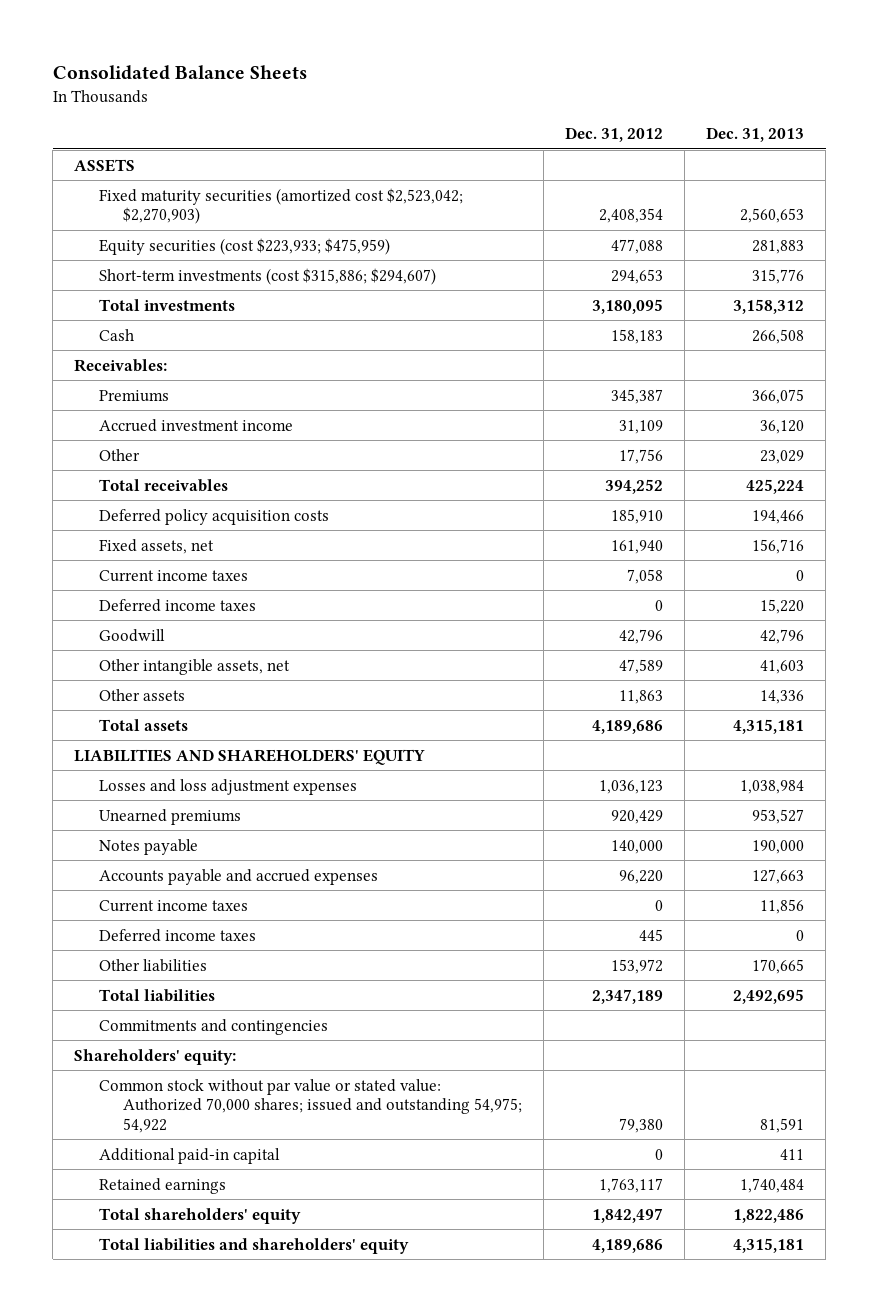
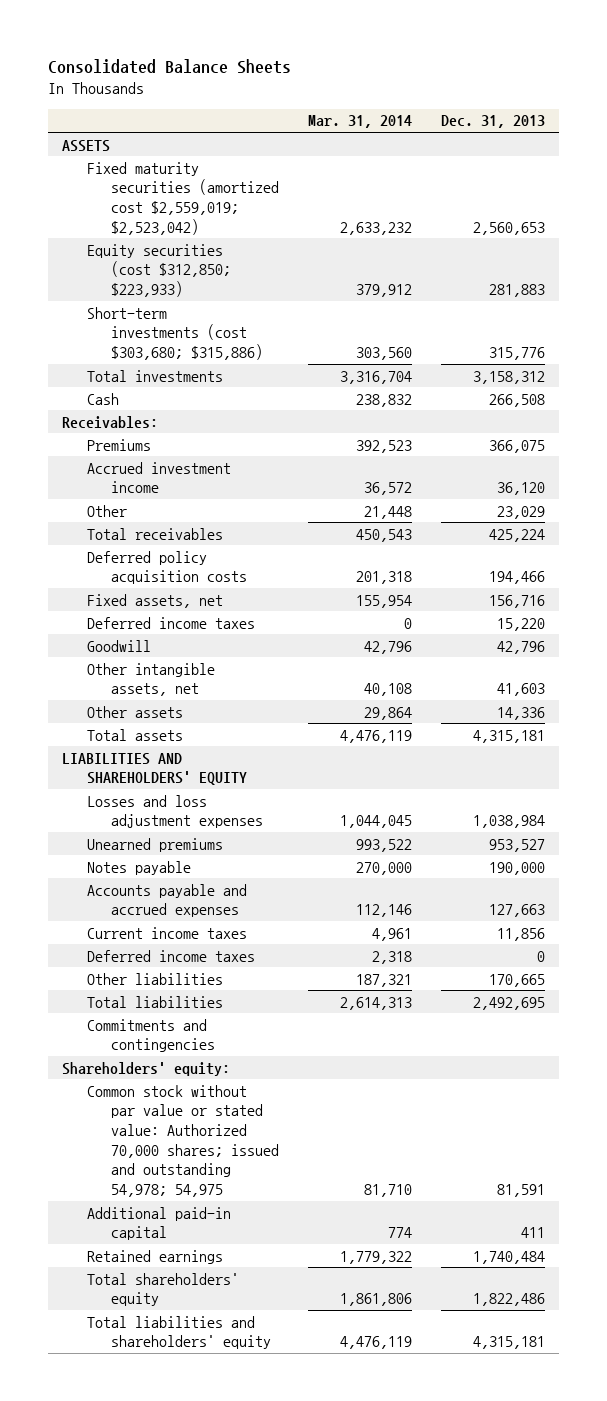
[565,127,664,143] Dec. 31, 2012 -> none
none -> [307,115,412,129] Mar. 31, 2014
[98,187,463,225] Fixed maturity securities (amortized cost $2,523,042; $2,270,903) -> [86,161,280,235] Fixed maturity securities (amortized cost $2,559,019; $2,523,042)
[98,237,390,255] Equity securities (cost $223,933; $475,959) -> [86,243,232,297] Equity securities (cost $312,850; $223,933)
[98,267,436,285] Short-term investments (cost $315,886; $294,607) -> [86,306,264,360] Short-term investments (cost $303,680; $315,886)
[98,569,248,582] Current income taxes -> none
[98,1078,523,1133] Common stock without par value or stated value: Authorized 70,000 shares; issued and outstanding 54,975; 54,922 -> [86,1084,280,1197] Common stock without par value or stated value: Authorized 70,000 shares; issued and outstanding 54,978; 54,975

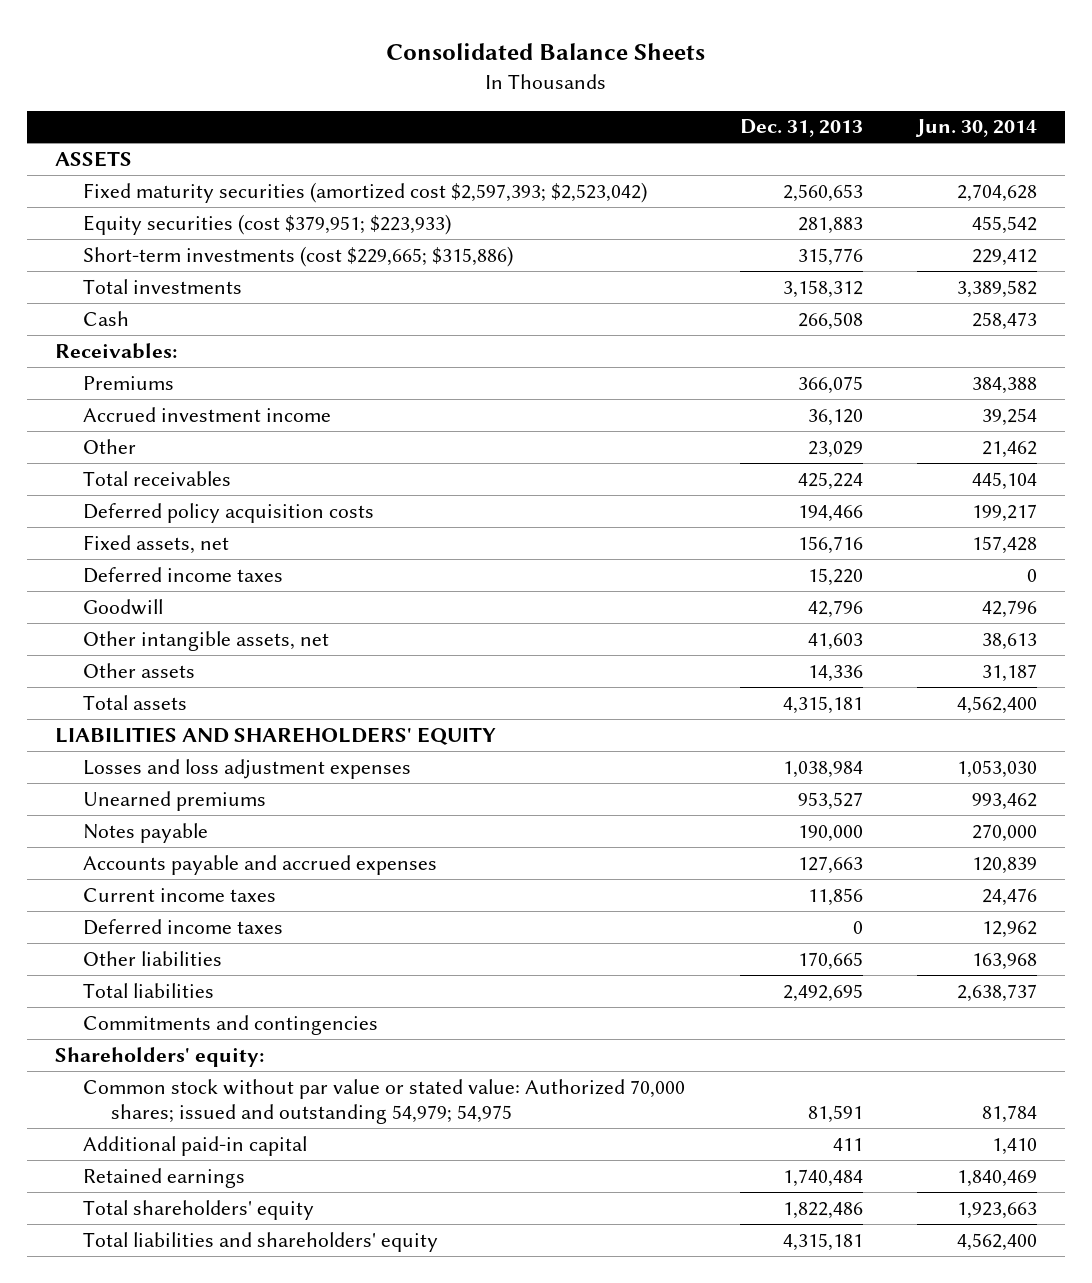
[307,115,412,129] Mar. 31, 2014 -> none
none -> [915,119,1038,138] Jun. 30, 2014
[86,161,280,235] Fixed maturity securities (amortized cost $2,559,019; $2,523,042) -> [82,181,647,203] Fixed maturity securities (amortized cost $2,597,393; $2,523,042)
[86,243,232,297] Equity securities (cost $312,850; $223,933) -> [82,213,451,235] Equity securities (cost $379,951; $223,933)
[86,306,264,360] Short-term investments (cost $303,680; $315,886) -> [82,245,513,267] Short-term investments (cost $229,665; $315,886)
[86,1084,280,1197] Common stock without par value or stated value: Authorized 70,000 shares; issued and outstanding 54,978; 54,975 -> [82,1078,685,1124] Common stock without par value or stated value: Authorized 70,000 shares; issued and outstanding 54,979; 54,975

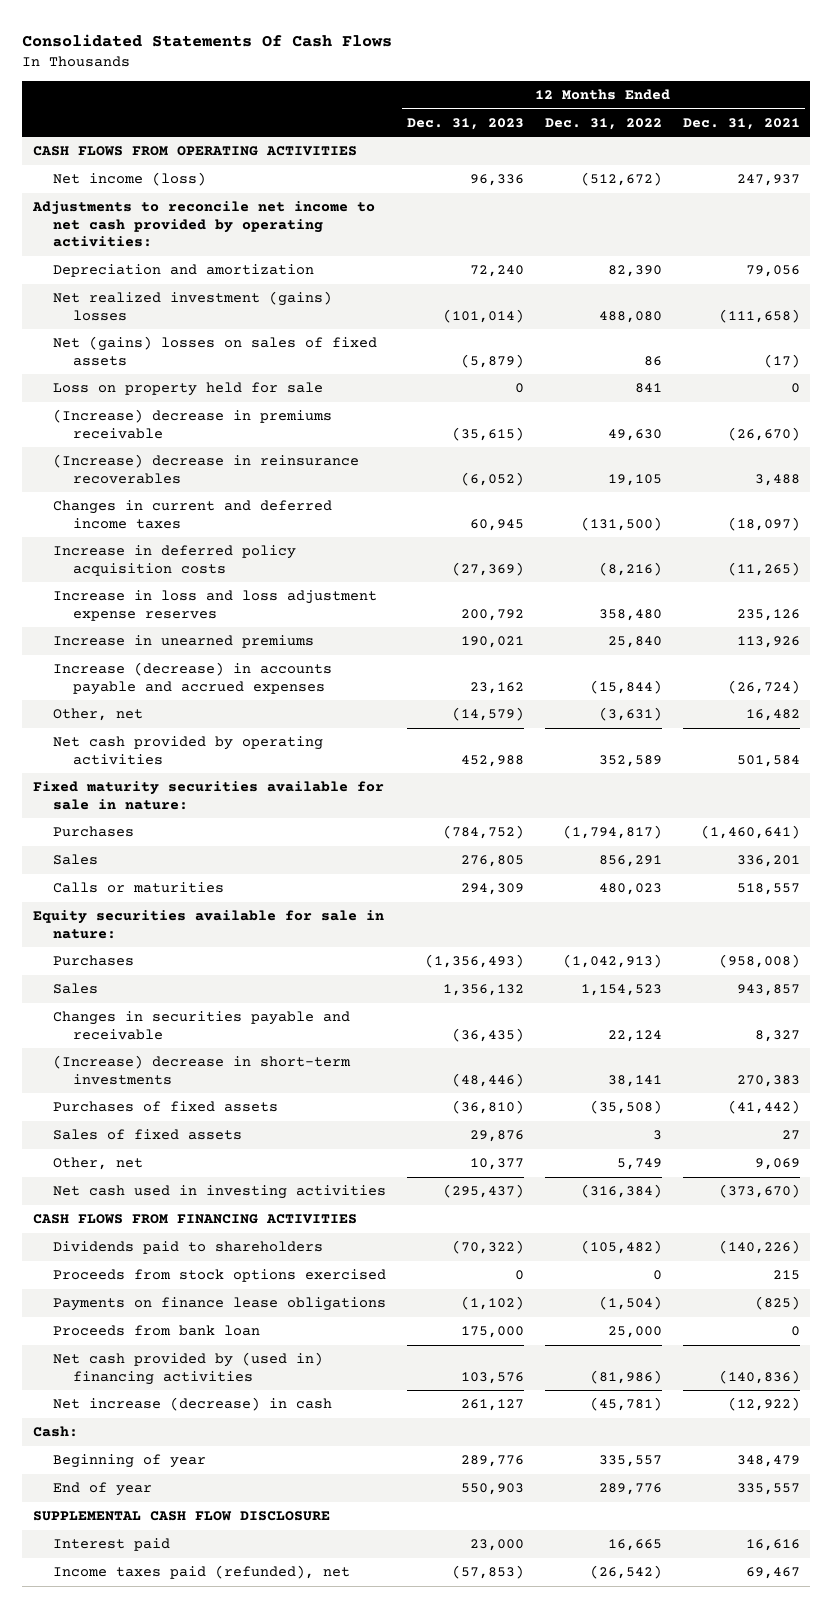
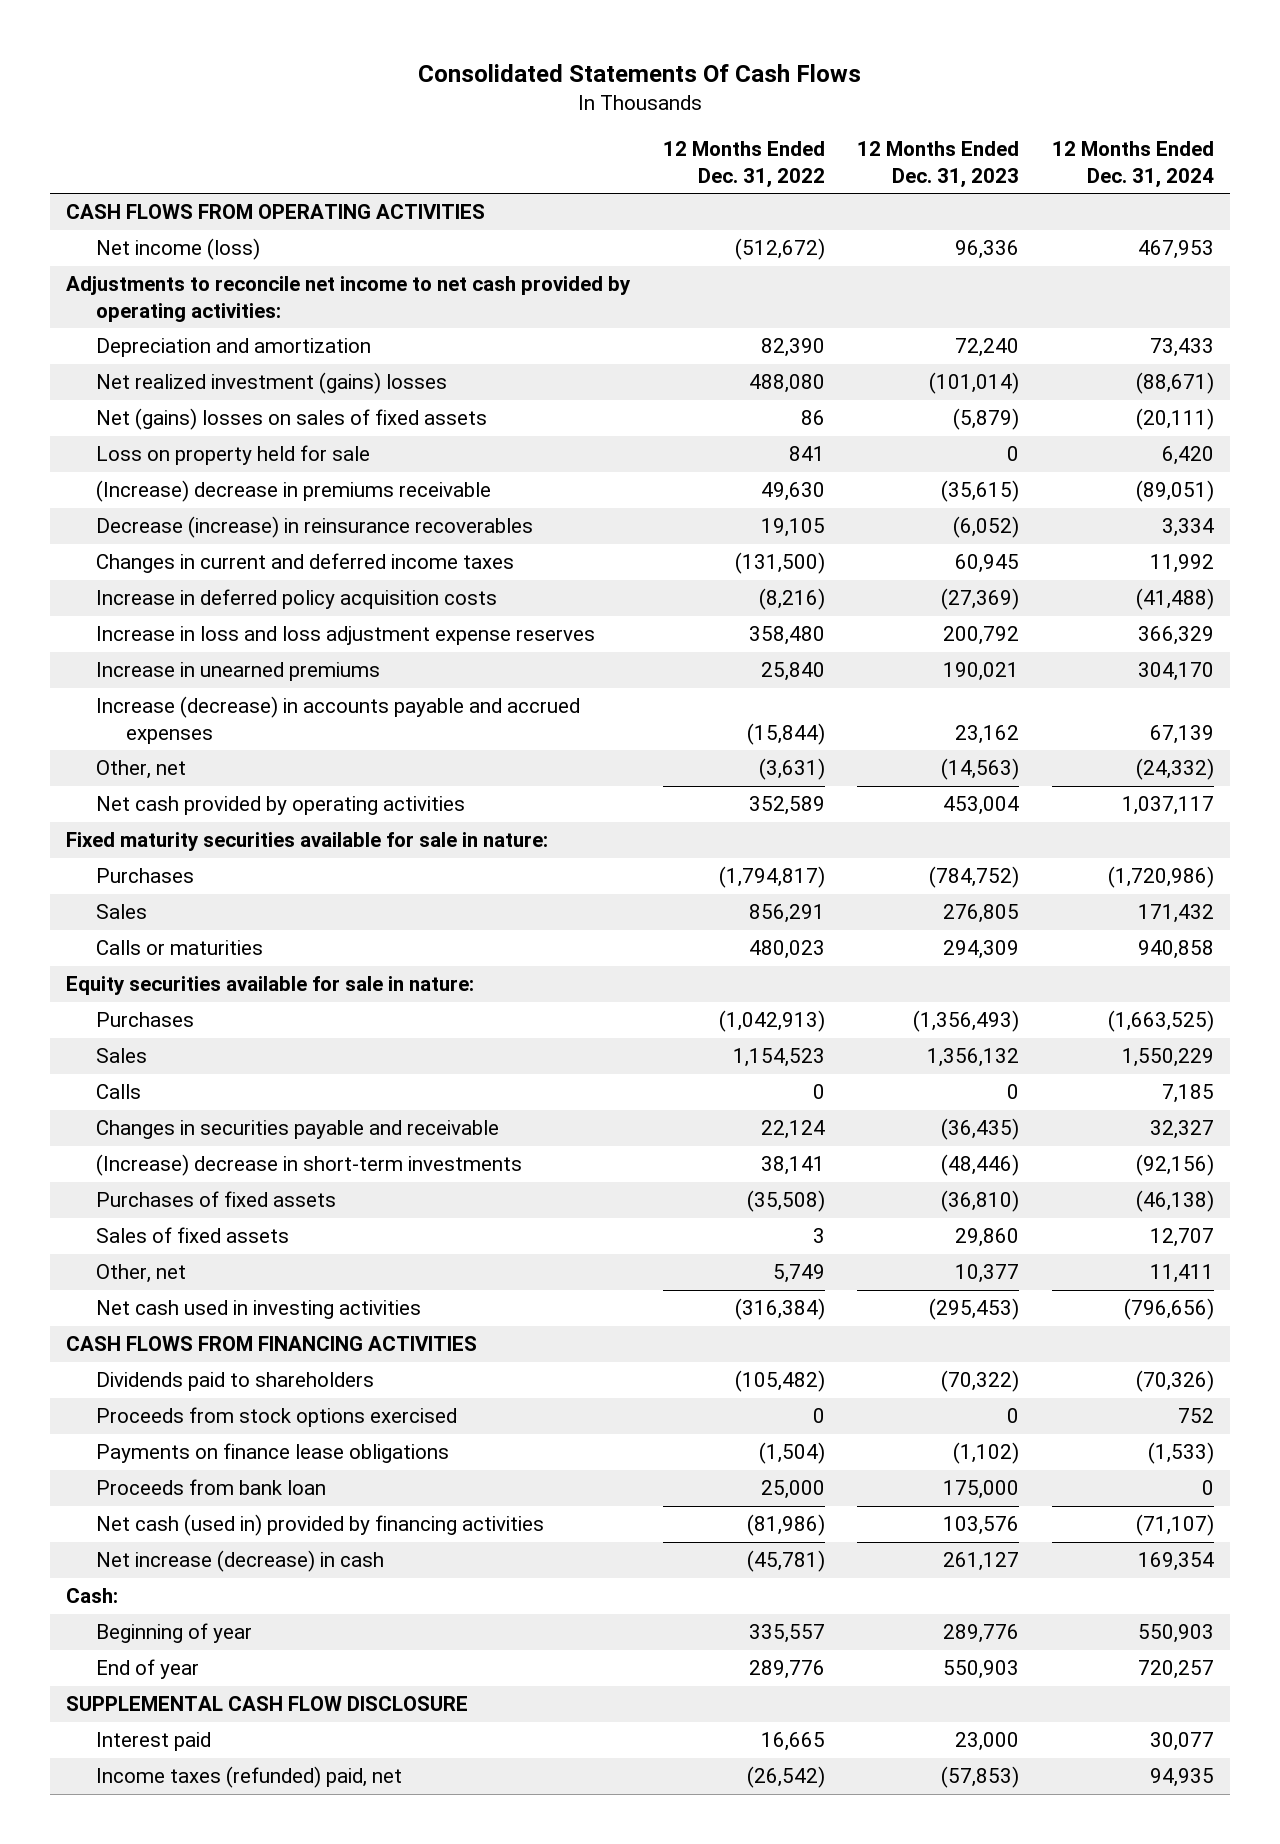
[682,117,800,130] Dec. 31, 2021 -> none
none -> [1051,141,1214,188] 12 Months Ended Dec. 31, 2024
[53,454,360,484] (Increase) decrease in reinsurance recoverables -> [96,516,534,539] Decrease (increase) in reinsurance recoverables
[451,707,524,722] (14,579) -> [941,758,1020,781] (14,563)
[460,754,524,767] 452,988 -> [943,796,1020,816] 453,004
none -> [96,1084,142,1100] Calls
[469,1130,524,1143] 29,876 -> [955,1228,1020,1248] 29,860
[442,1184,524,1199] (295,437) -> [929,1298,1020,1321] (295,453)
[53,1352,324,1385] Net cash provided by (used in) financing activities -> [96,1514,545,1537] Net cash (used in) provided by financing activities
[53,1565,351,1580] Income taxes paid (refunded), net -> [96,1766,403,1789] Income taxes (refunded) paid, net

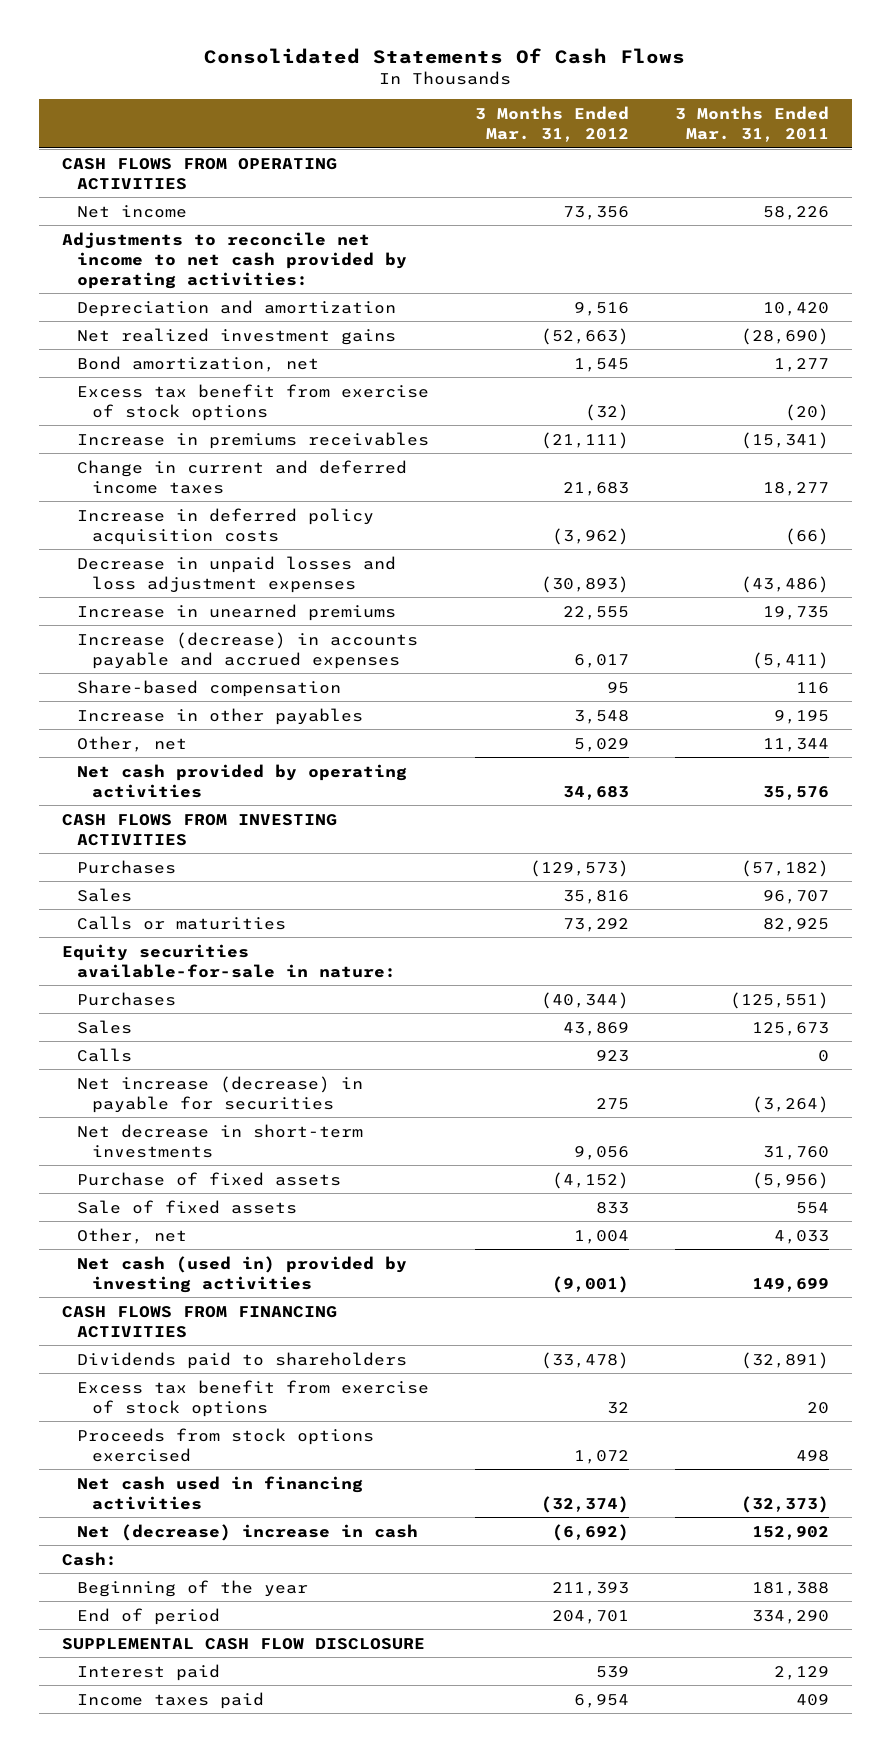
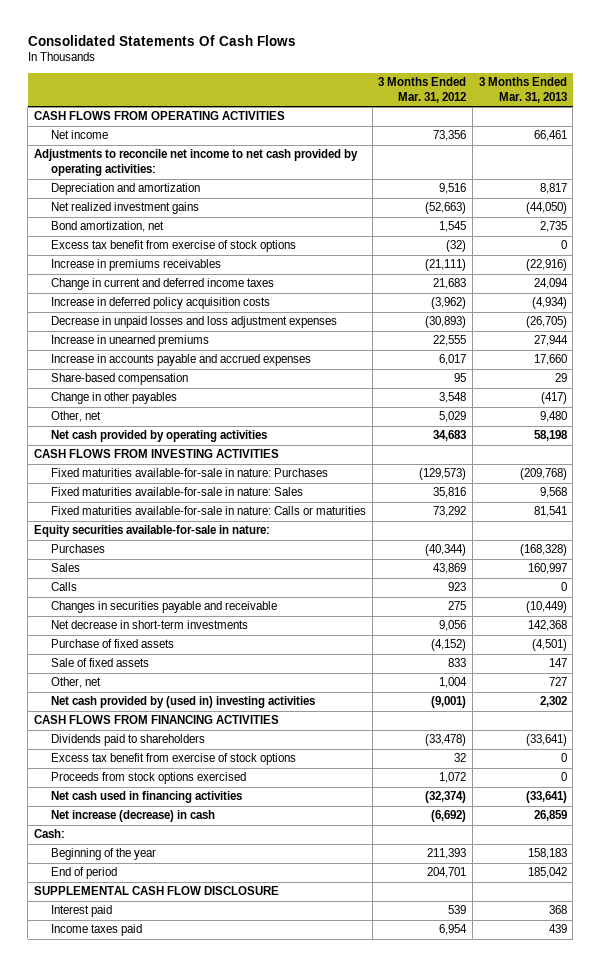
[674,105,829,143] 3 Months Ended Mar. 31, 2011 -> none
none -> [478,77,567,103] 3 Months Ended Mar. 31, 2013
[76,631,418,669] Increase (decrease) in accounts payable and accrued expenses -> [51,354,312,367] Increase in accounts payable and accrued expenses
[76,707,363,725] Increase in other payables -> [51,392,178,405] Change in other payables
[76,859,176,874] Purchases -> [51,468,329,478] Fixed maturities available-for-sale in nature: Purchases
[76,887,132,902] Sales -> [51,487,304,497] Fixed maturities available-for-sale in nature: Sales
[76,915,286,930] Calls or maturities -> [51,506,367,516] Fixed maturities available-for-sale in nature: Calls or maturities
[76,1075,363,1113] Net increase (decrease) in payable for securities -> [51,601,278,614] Changes in securities payable and receivable
[76,1255,407,1293] Net cash (used in) provided by investing activities -> [51,696,316,709] Net cash provided by (used in) investing activities
[76,1523,418,1541] Net (decrease) increase in cash -> [51,810,216,823] Net increase (decrease) in cash

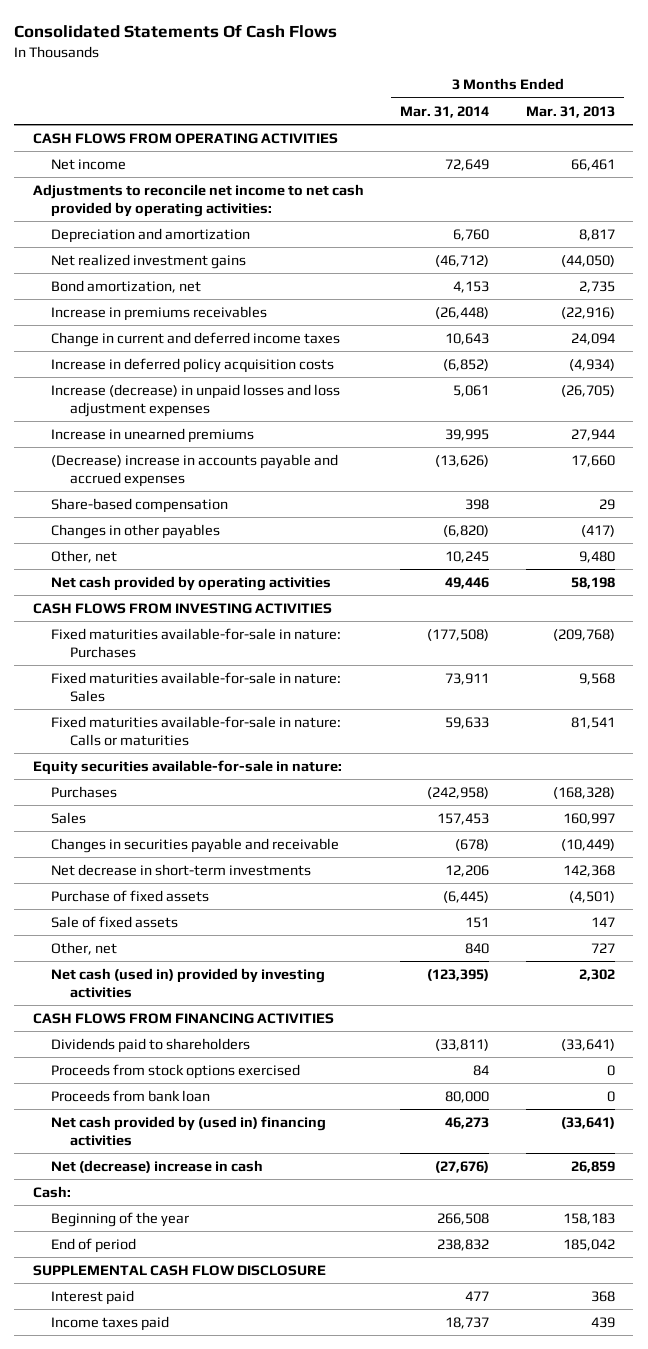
[378,77,467,103] 3 Months Ended Mar. 31, 2012 -> none
none -> [400,105,490,118] Mar. 31, 2014
[51,240,297,253] Excess tax benefit from exercise of stock options -> none
[51,316,338,329] Decrease in unpaid losses and loss adjustment expenses -> [51,383,341,417] Increase (decrease) in unpaid losses and loss adjustment expenses
[51,354,312,367] Increase in accounts payable and accrued expenses -> [51,453,339,487] (Decrease) increase in accounts payable and accrued expenses
[51,392,178,405] Change in other payables -> [51,523,221,539] Changes in other payables
[51,582,78,592] Calls -> none
[51,696,316,709] Net cash provided by (used in) investing activities -> [51,967,326,998] Net cash (used in) provided by investing activities
[51,753,297,766] Excess tax benefit from exercise of stock options -> none
none -> [51,1089,211,1102] Proceeds from bank loan
[51,791,243,804] Net cash used in financing activities -> [51,1115,327,1146] Net cash provided by (used in) financing activities
[51,810,216,823] Net increase (decrease) in cash -> [51,1159,264,1173] Net (decrease) increase in cash

